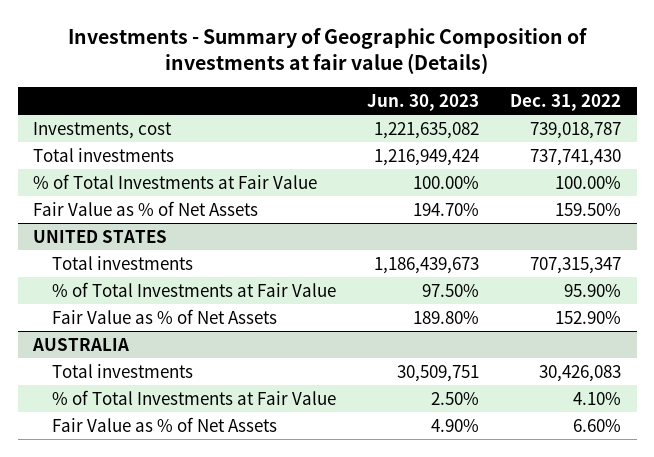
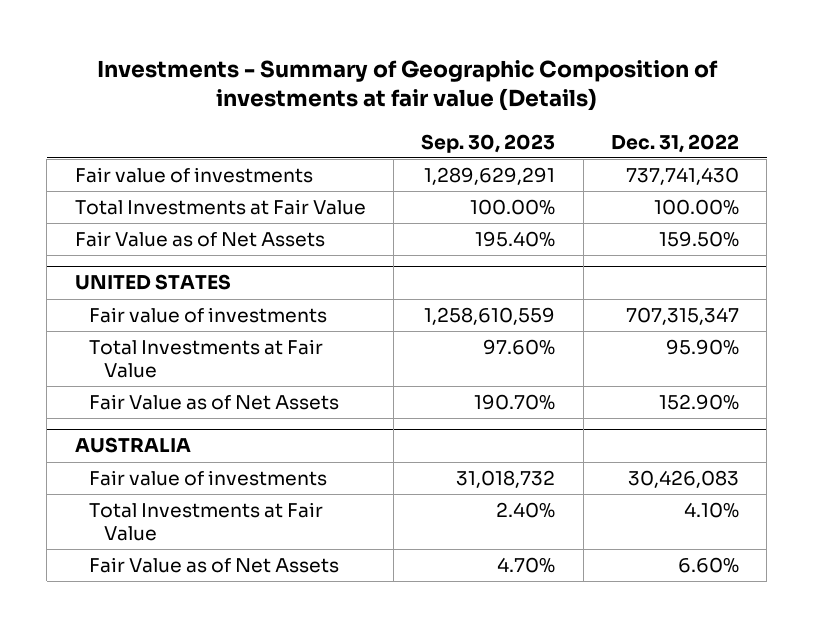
[367,93,480,111] Jun. 30, 2023 -> none
none -> [421,133,556,153] Sep. 30, 2023
[33,121,173,139] Investments, cost -> none
[33,147,175,162] Total investments -> [74,167,313,184] Fair value of investments
[33,173,318,189] % of Total Investments at Fair Value -> [74,199,366,216] Total Investments at Fair Value
[33,200,259,216] Fair Value as % of Net Assets -> [74,231,325,248] Fair Value as of Net Assets
[52,255,194,270] Total investments -> [89,307,328,324] Fair value of investments
[52,281,337,297] % of Total Investments at Fair Value -> [89,339,324,378] Total Investments at Fair Value
[52,308,278,324] Fair Value as % of Net Assets -> [89,394,340,411] Fair Value as of Net Assets
[52,363,194,378] Total investments -> [89,470,328,487] Fair value of investments
[52,389,337,405] % of Total Investments at Fair Value -> [89,502,324,541] Total Investments at Fair Value
[52,416,278,432] Fair Value as % of Net Assets -> [89,557,340,574] Fair Value as of Net Assets

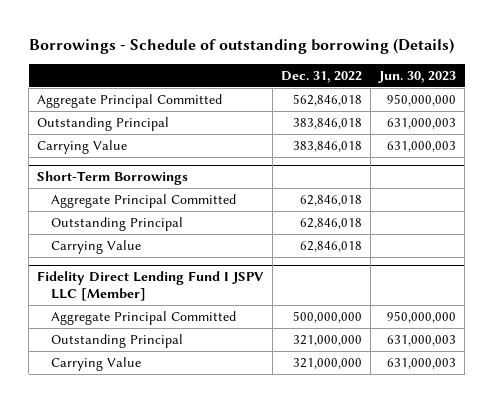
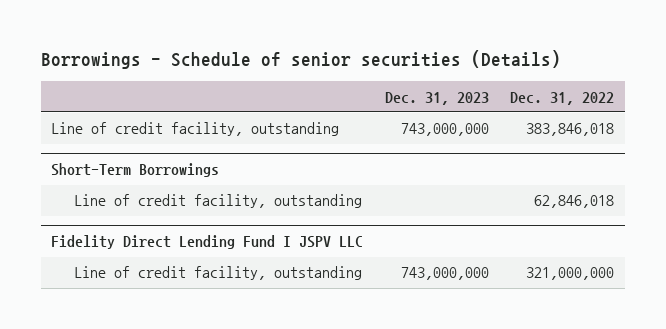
[28,38,454,55] Borrowings - Schedule of outstanding borrowing (Details) -> [40,50,561,70] Borrowings - Schedule of senior securities (Details)
[378,70,457,83] Jun. 30, 2023 -> none
none -> [384,91,489,105] Dec. 31, 2023
[37,93,223,108] Aggregate Principal Committed -> none
[37,139,128,154] Carrying Value -> none
[37,116,170,131] Outstanding Principal -> [51,122,340,137] Line of credit facility, outstanding
[51,193,237,208] Aggregate Principal Committed -> none
[51,239,142,254] Carrying Value -> none
[51,310,237,325] Aggregate Principal Committed -> none
[51,356,142,371] Carrying Value -> none
[51,216,184,231] Outstanding Principal -> [74,194,363,209] Line of credit facility, outstanding
[37,271,265,301] Fidelity Direct Lending Fund I JSPV LLC [Member] -> [51,235,364,250] Fidelity Direct Lending Fund I JSPV LLC
[51,333,184,348] Outstanding Principal -> [74,266,363,281] Line of credit facility, outstanding

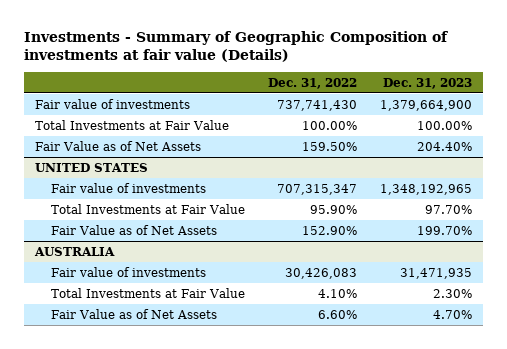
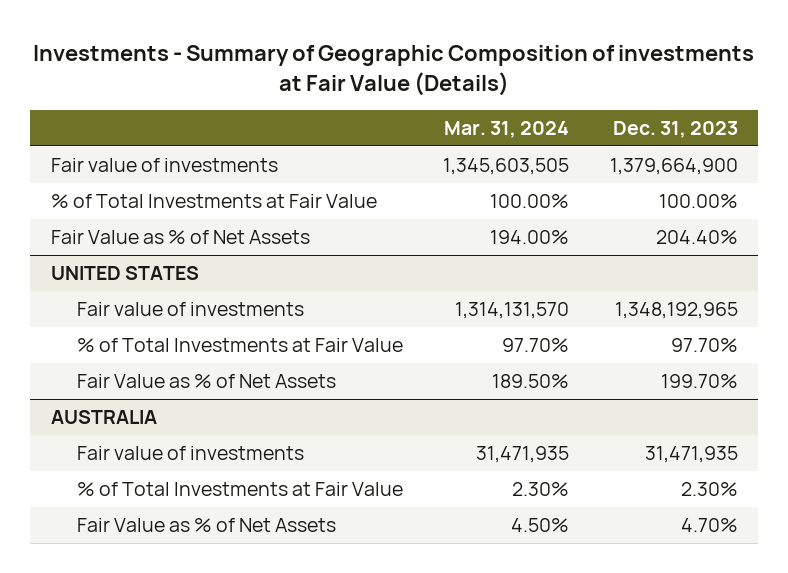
[23,30,448,63] Investments - Summary of Geographic Composition of investments at fair value (Details) -> [33,44,755,96] Investments - Summary of Geographic Composition of investments at Fair Value (Details)
[268,77,358,89] Dec. 31, 2022 -> none
none -> [444,120,570,138] Mar. 31, 2024
[35,119,230,130] Total Investments at Fair Value -> [50,194,377,209] % of Total Investments at Fair Value
[35,140,202,151] Fair Value as of Net Assets -> [50,230,310,245] Fair Value as % of Net Assets
[51,203,246,214] Total Investments at Fair Value -> [77,338,404,353] % of Total Investments at Fair Value
[51,224,218,235] Fair Value as of Net Assets -> [77,374,337,389] Fair Value as % of Net Assets
[51,287,246,298] Total Investments at Fair Value -> [77,482,404,497] % of Total Investments at Fair Value
[51,308,218,319] Fair Value as of Net Assets -> [77,518,337,533] Fair Value as % of Net Assets

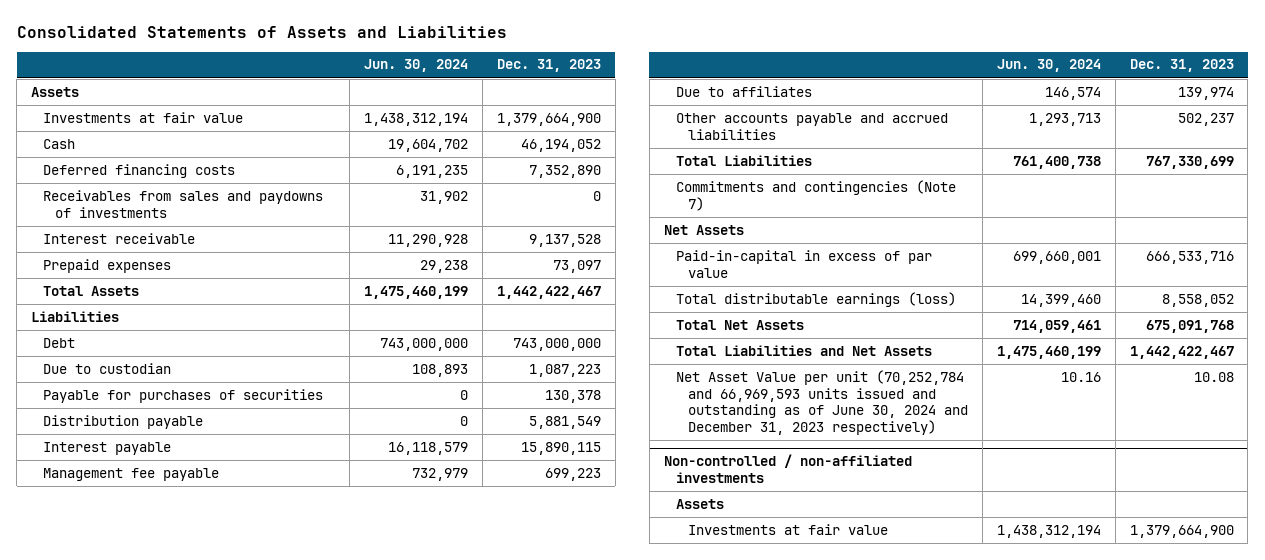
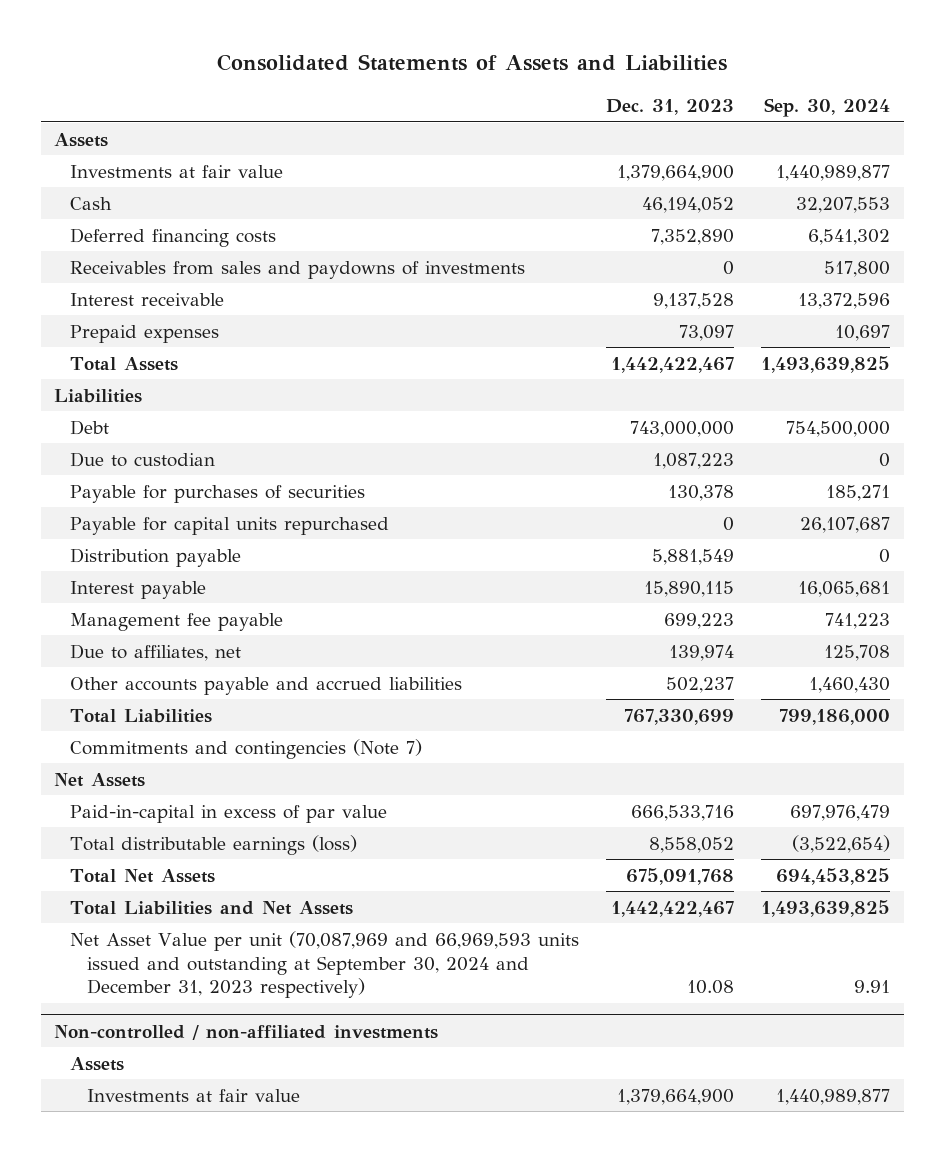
[364,59,469,73] Jun. 30, 2024 -> none
none -> [764,98,891,118] Sep. 30, 2024
none -> [70,516,390,535] Payable for capital units repurchased
[675,85,812,97] Due to affiliates -> [70,643,242,661] Due to affiliates, net
[675,369,968,436] Net Asset Value per unit (70,252,784 and 66,969,593 units issued and outstanding as of June 30, 2024 and December 31, 2023 respectively) -> [70,930,580,999] Net Asset Value per unit (70,087,969 and 66,969,593 units issued and outstanding at September 30, 2024 and December 31, 2023 respectively)

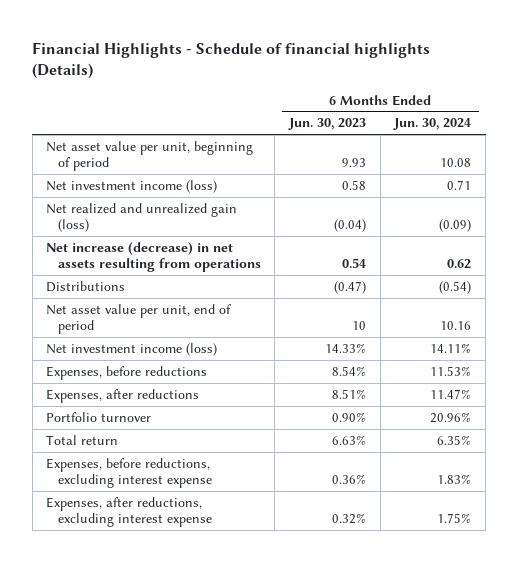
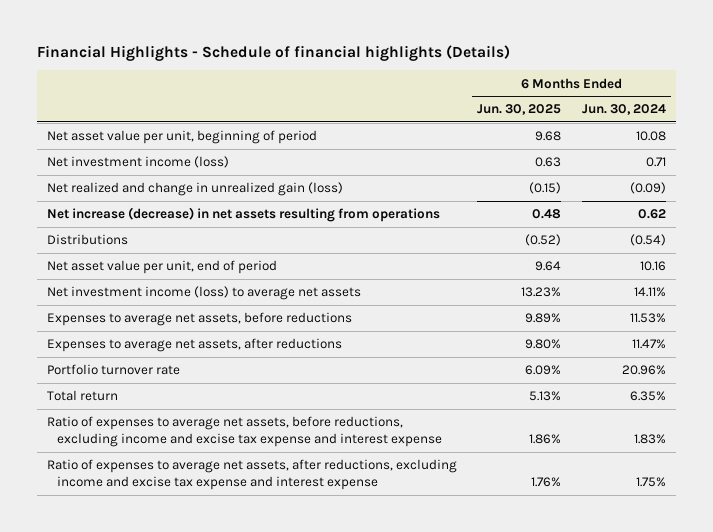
[288,118,367,131] Jun. 30, 2023 -> none
none -> [477,104,562,116] Jun. 30, 2025
[46,202,238,233] Net realized and unrealized gain (loss) -> [46,182,343,197] Net realized and change in unrealized gain (loss)
[46,342,218,356] Net investment income (loss) -> [46,286,361,301] Net investment income (loss) to average net assets
[46,365,208,380] Expenses, before reductions -> [46,312,352,327] Expenses to average net assets, before reductions
[46,388,200,403] Expenses, after reductions -> [46,338,342,353] Expenses to average net assets, after reductions
[46,411,152,422] Portfolio turnover -> [46,364,180,376] Portfolio turnover rate
[46,457,212,489] Expenses, before reductions, excluding interest expense -> [46,416,443,448] Ratio of expenses to average net assets, before reductions, excluding income and excise tax expense and interest expense
[46,496,212,528] Expenses, after reductions, excluding interest expense -> [46,459,457,491] Ratio of expenses to average net assets, after reductions, excluding income and excise tax expense and interest expense

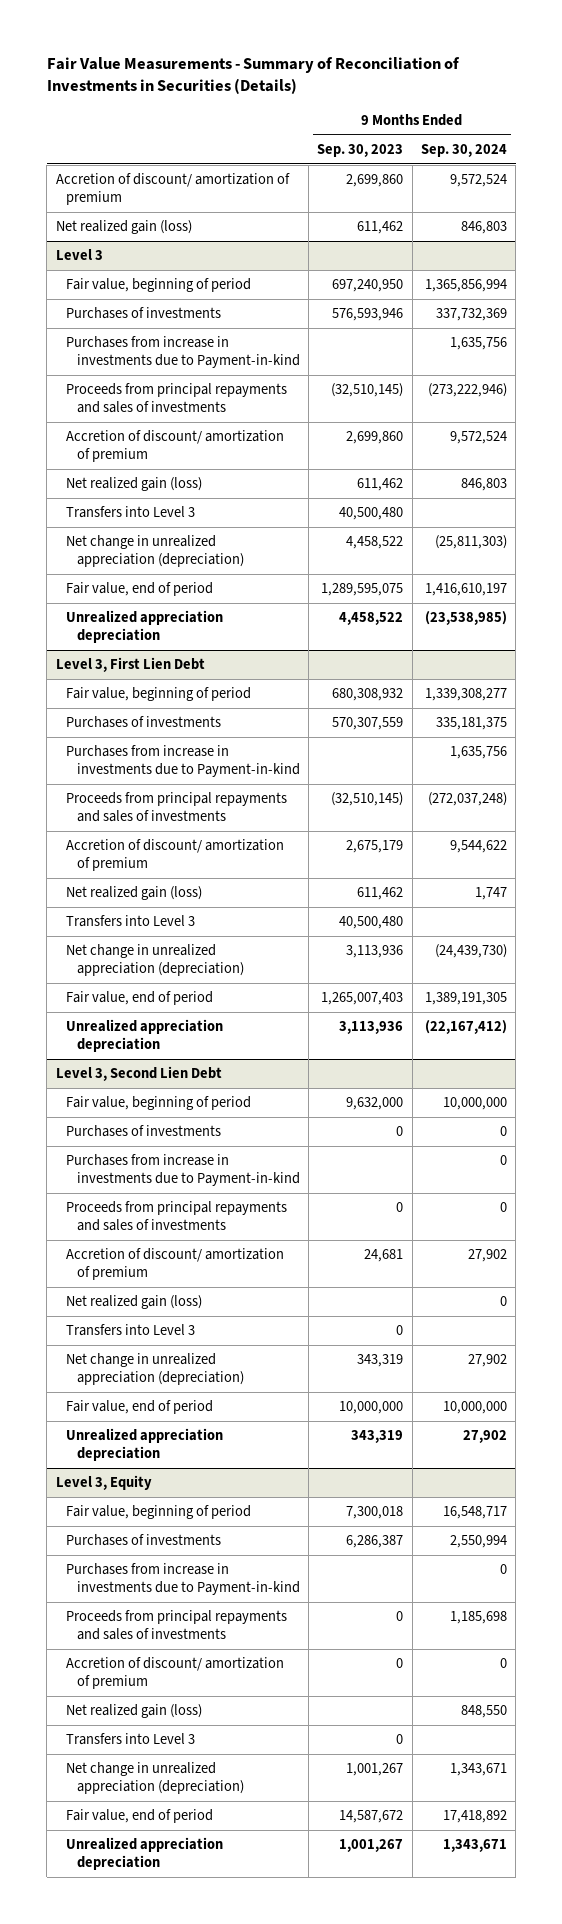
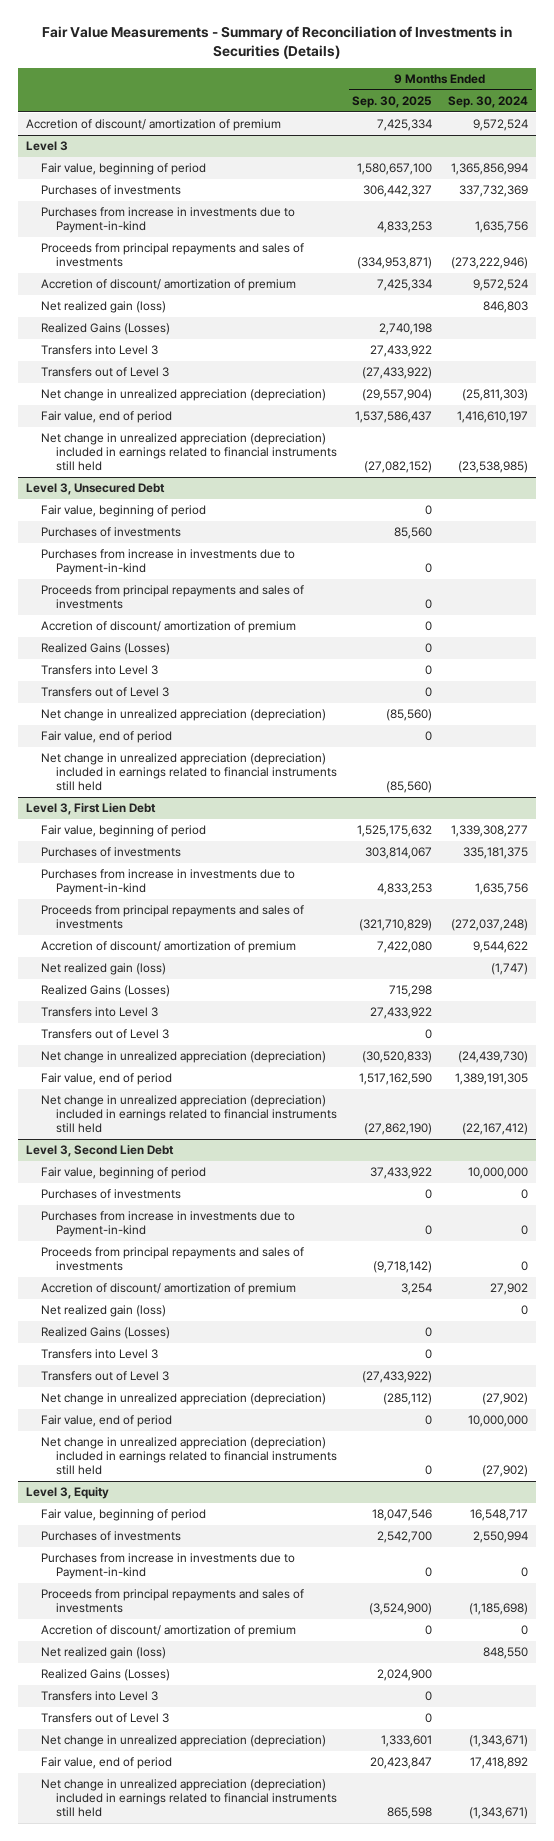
[317,143,404,157] Sep. 30, 2023 -> none
none -> [352,96,433,109] Sep. 30, 2025
[55,220,192,235] Net realized gain (loss) -> none
none -> [40,323,170,336] Realized Gains (Losses)
none -> [40,367,169,378] Transfers out of Level 3
[66,610,224,644] Unrealized appreciation depreciation -> [40,433,337,472] Net change in unrealized appreciation (depreciation) included in earnings related to financial instruments still held
none -> [26,483,166,496] Level 3, Unsecured Debt
none -> [40,505,206,518] Fair value, beginning of period
none -> [40,527,181,538] Purchases of investments
none -> [40,549,295,576] Purchases from increase in investments due to Payment-in-kind
none -> [40,585,304,610] Proceeds from principal repayments and sales of investments
none -> [40,621,296,634] Accretion of discount/ amortization of premium
none -> [40,643,170,656] Realized Gains (Losses)
none -> [40,665,158,676] Transfers into Level 3
none -> [40,687,169,698] Transfers out of Level 3
none -> [40,709,326,722] Net change in unrealized appreciation (depreciation)
none -> [40,731,172,744] Fair value, end of period
none -> [40,753,337,792] Net change in unrealized appreciation (depreciation) included in earnings related to financial instruments still held
[474,887,507,901] 1,747 -> [491,963,529,976] (1,747)
none -> [40,985,170,998] Realized Gains (Losses)
none -> [40,1029,169,1040] Transfers out of Level 3
[66,1019,224,1053] Unrealized appreciation depreciation -> [40,1095,337,1134] Net change in unrealized appreciation (depreciation) included in earnings related to financial instruments still held
none -> [40,1327,170,1340] Realized Gains (Losses)
none -> [40,1371,169,1382] Transfers out of Level 3
[467,1354,507,1368] 27,902 -> [482,1393,529,1406] (27,902)
[66,1428,224,1462] Unrealized appreciation depreciation -> none
none -> [40,1437,337,1476] Net change in unrealized appreciation (depreciation) included in earnings related to financial instruments still held
[449,1611,507,1625] 1,185,698 -> [469,1603,529,1616] (1,185,698)
none -> [40,1669,170,1682] Realized Gains (Losses)
none -> [40,1713,169,1724] Transfers out of Level 3
[449,1763,507,1777] 1,343,671 -> [469,1735,529,1748] (1,343,671)
[66,1837,224,1871] Unrealized appreciation depreciation -> none
none -> [40,1779,337,1818] Net change in unrealized appreciation (depreciation) included in earnings related to financial instruments still held

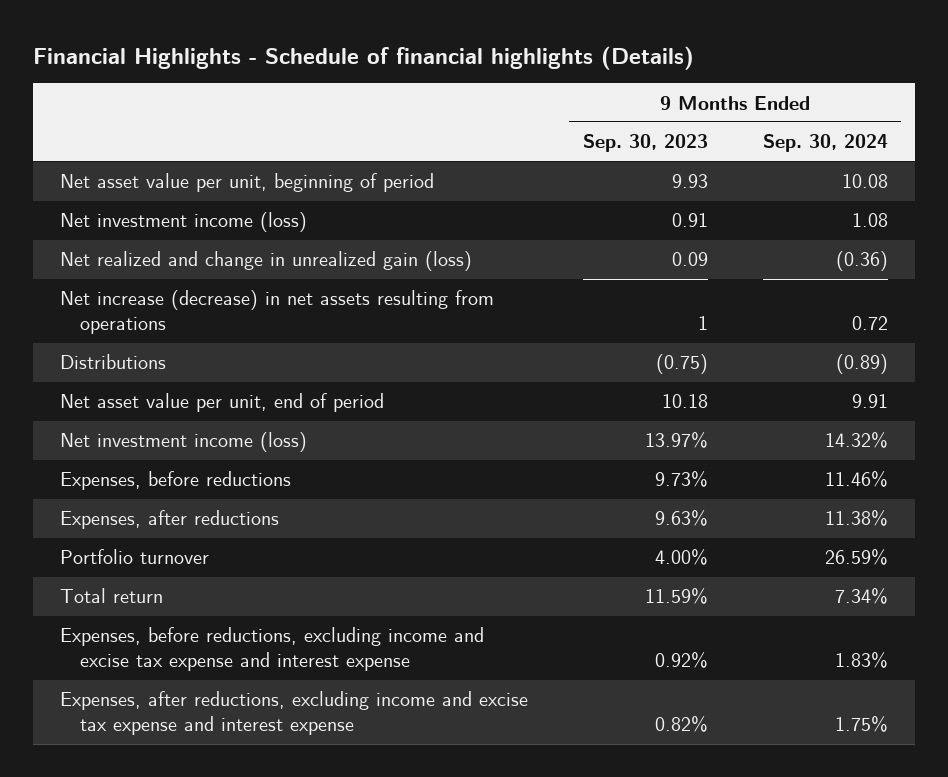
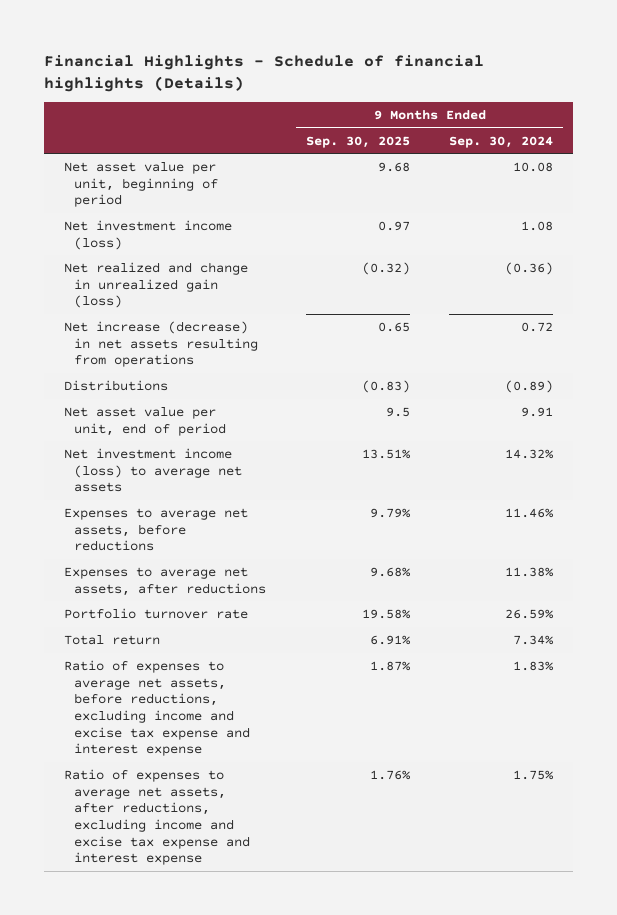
[582,134,708,153] Sep. 30, 2023 -> none
none -> [305,135,410,148] Sep. 30, 2025
[60,432,308,453] Net investment income (loss) -> [64,447,243,493] Net investment income (loss) to average net assets
[60,471,292,491] Expenses, before reductions -> [64,507,249,552] Expenses to average net assets, before reductions
[60,510,280,530] Expenses, after reductions -> [64,566,267,596] Expenses to average net assets, after reductions
[60,549,210,565] Portfolio turnover -> [64,607,249,619] Portfolio turnover rate
[60,627,485,672] Expenses, before reductions, excluding income and excise tax expense and interest expense -> [64,659,251,757] Ratio of expenses to average net assets, before reductions, excluding income and excise tax expense and interest expense
[60,691,529,736] Expenses, after reductions, excluding income and excise tax expense and interest expense -> [64,768,251,866] Ratio of expenses to average net assets, after reductions, excluding income and excise tax expense and interest expense

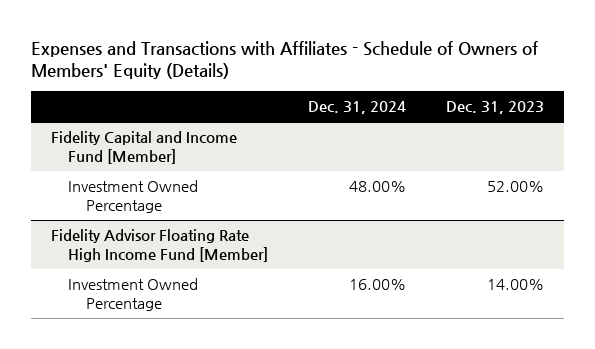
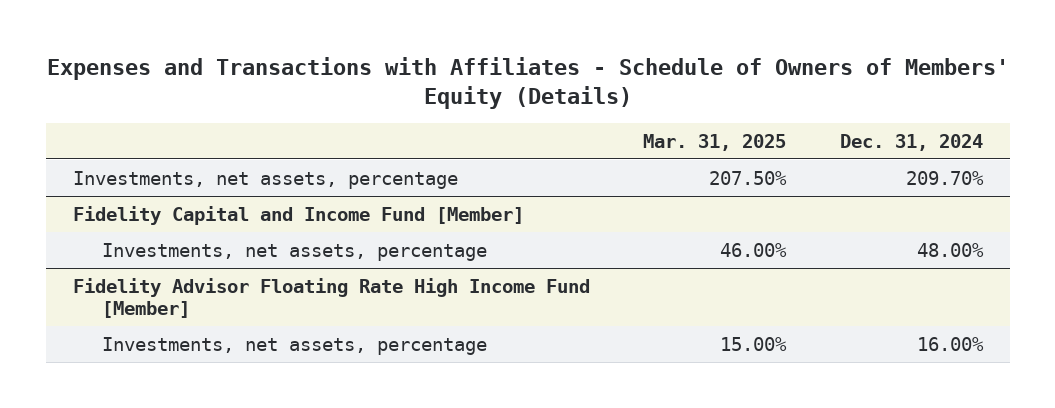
[446,101,545,115] Dec. 31, 2023 -> none
none -> [643,133,787,151] Mar. 31, 2025
none -> [72,170,458,189] Investments, net assets, percentage
[68,180,199,214] Investment Owned Percentage -> none
none -> [101,242,487,261] Investments, net assets, percentage
[68,278,199,312] Investment Owned Percentage -> none
none -> [101,336,487,355] Investments, net assets, percentage

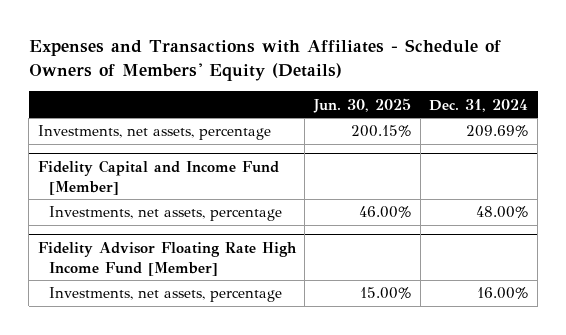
[643,133,787,151] Mar. 31, 2025 -> none
none -> [313,97,412,113] Jun. 30, 2025
[905,170,984,185] 209.70% -> [466,125,529,138] 209.69%

